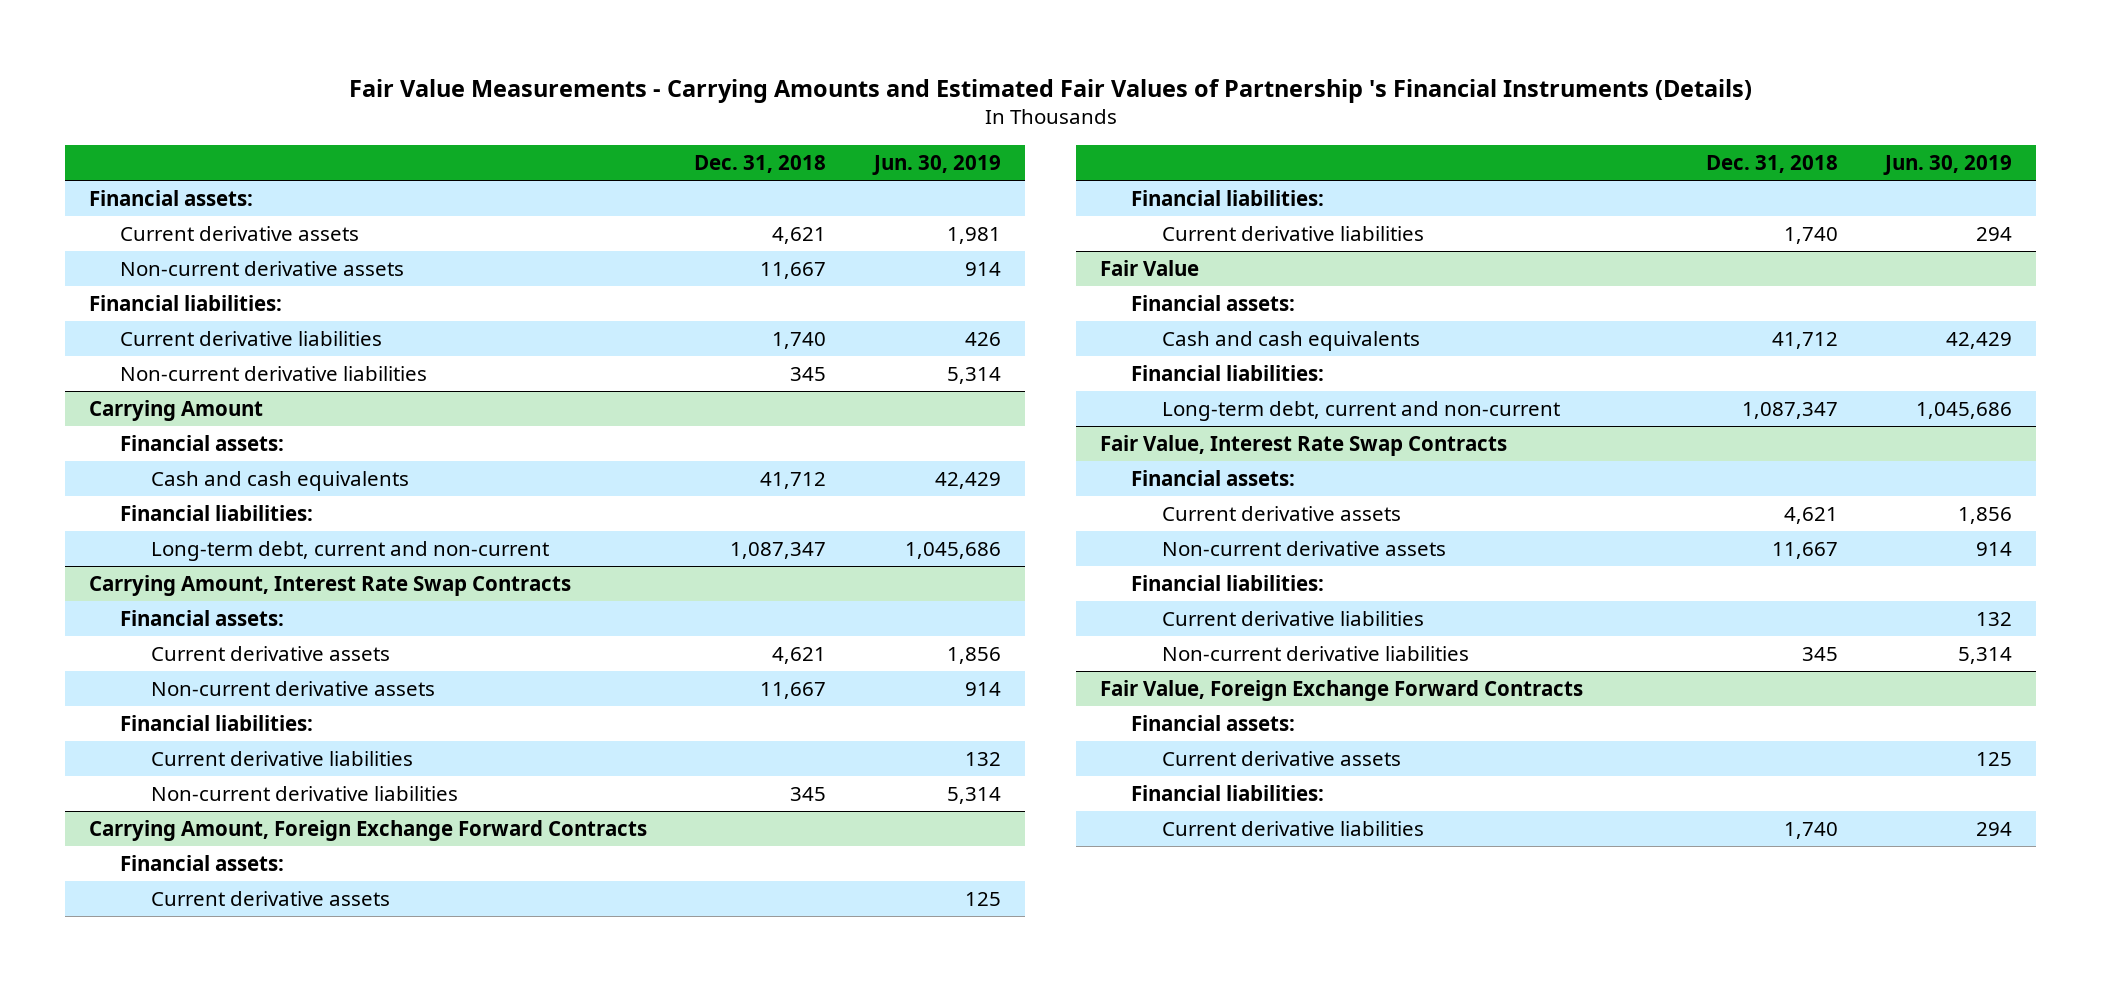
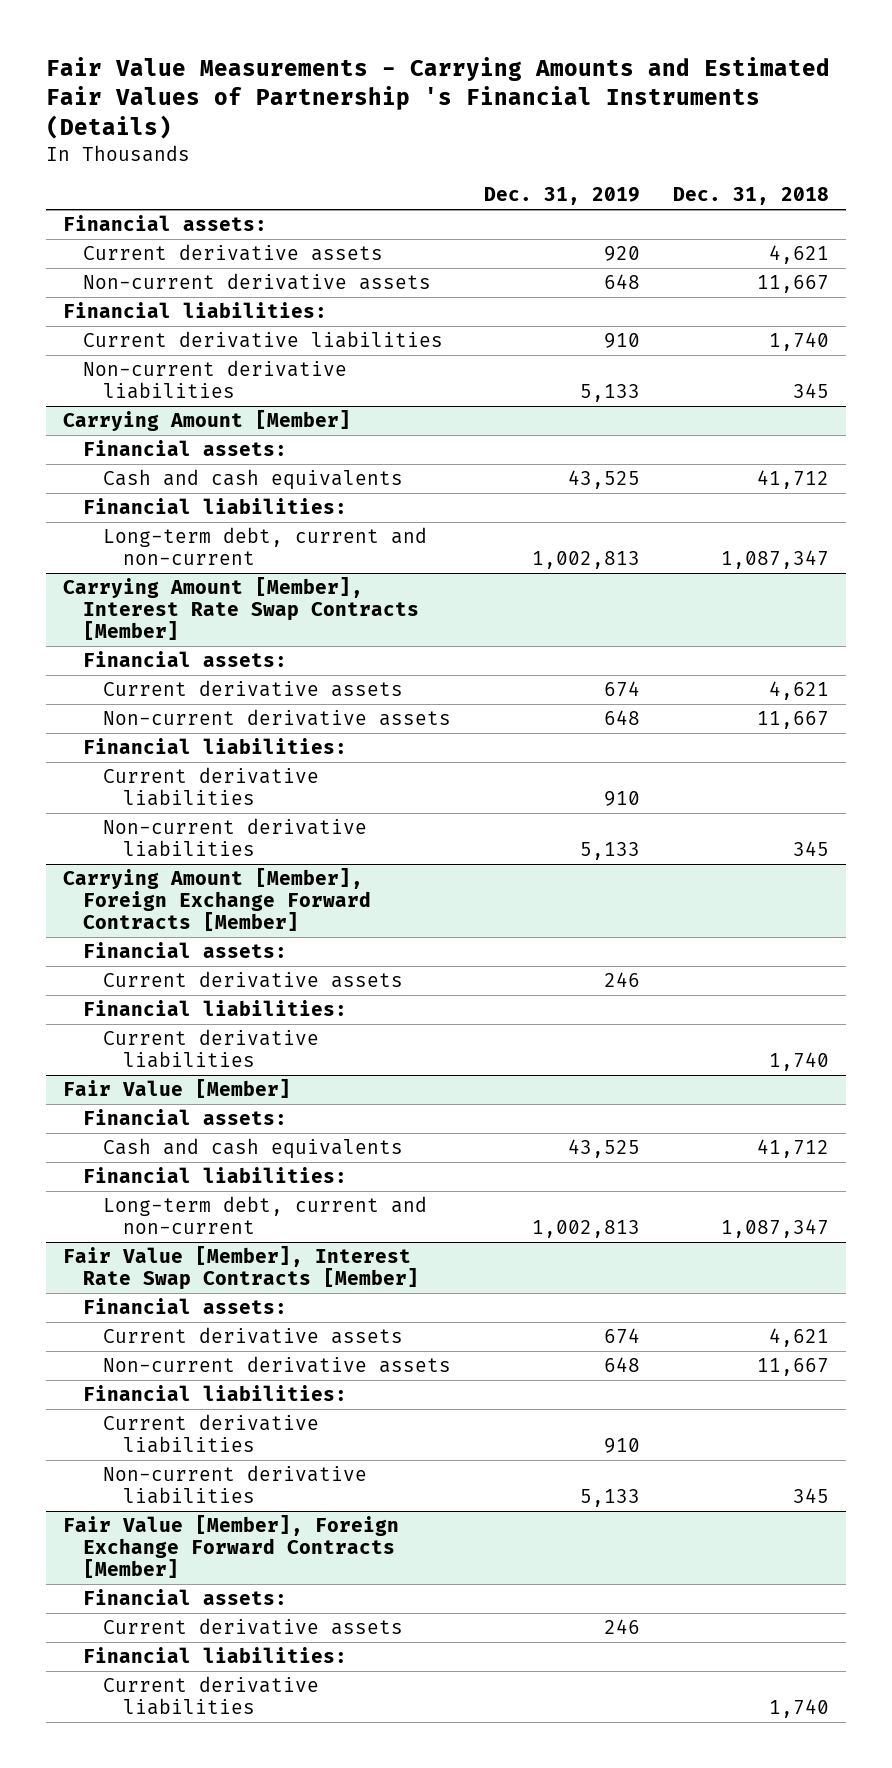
[872,154,1002,175] Jun. 30, 2019 -> none
none -> [484,187,641,206] Dec. 31, 2019
[88,400,263,422] Carrying Amount -> [62,410,351,432] Carrying Amount [Member]
[88,575,571,597] Carrying Amount, Interest Rate Swap Contracts -> [62,577,419,641] Carrying Amount [Member], Interest Rate Swap Contracts [Member]
[88,820,647,842] Carrying Amount, Foreign Exchange Forward Contracts -> [62,868,371,932] Carrying Amount [Member], Foreign Exchange Forward Contracts [Member]
[1100,260,1200,277] Fair Value -> [62,1079,291,1099] Fair Value [Member]
[1100,435,1508,457] Fair Value, Interest Rate Swap Contracts -> [62,1246,419,1291] Fair Value [Member], Interest Rate Swap Contracts [Member]
[1100,680,1584,702] Fair Value, Foreign Exchange Forward Contracts -> [62,1515,399,1579] Fair Value [Member], Foreign Exchange Forward Contracts [Member]

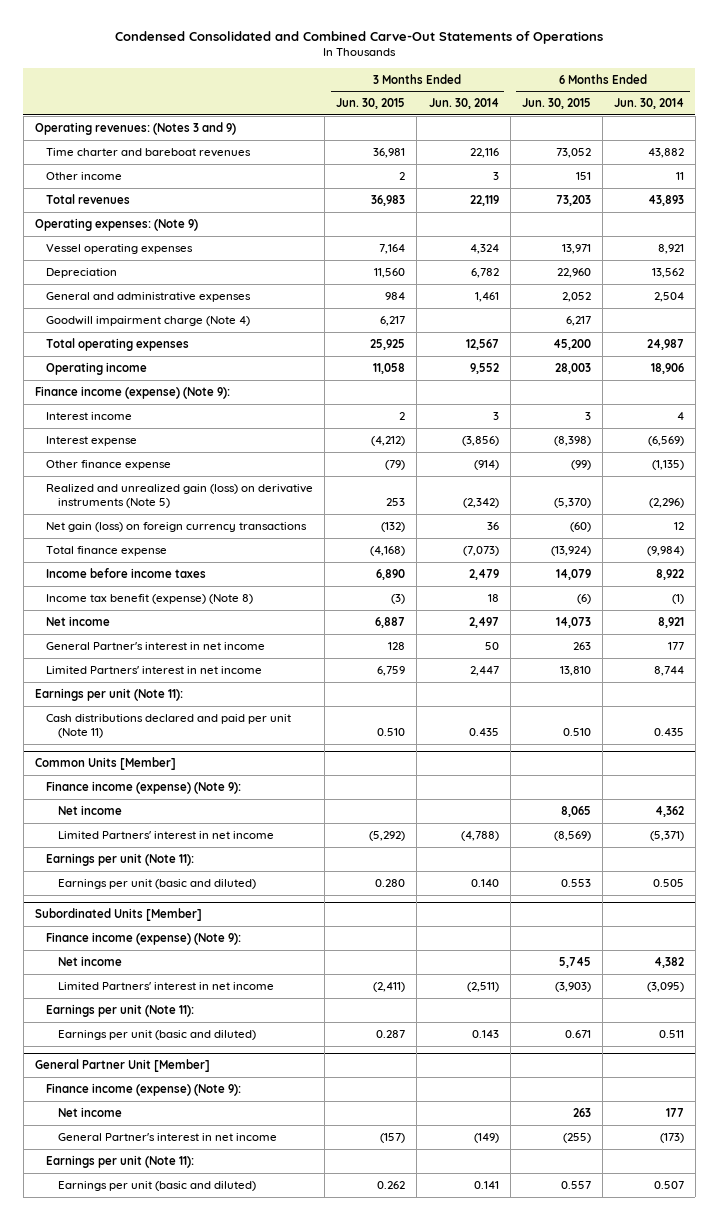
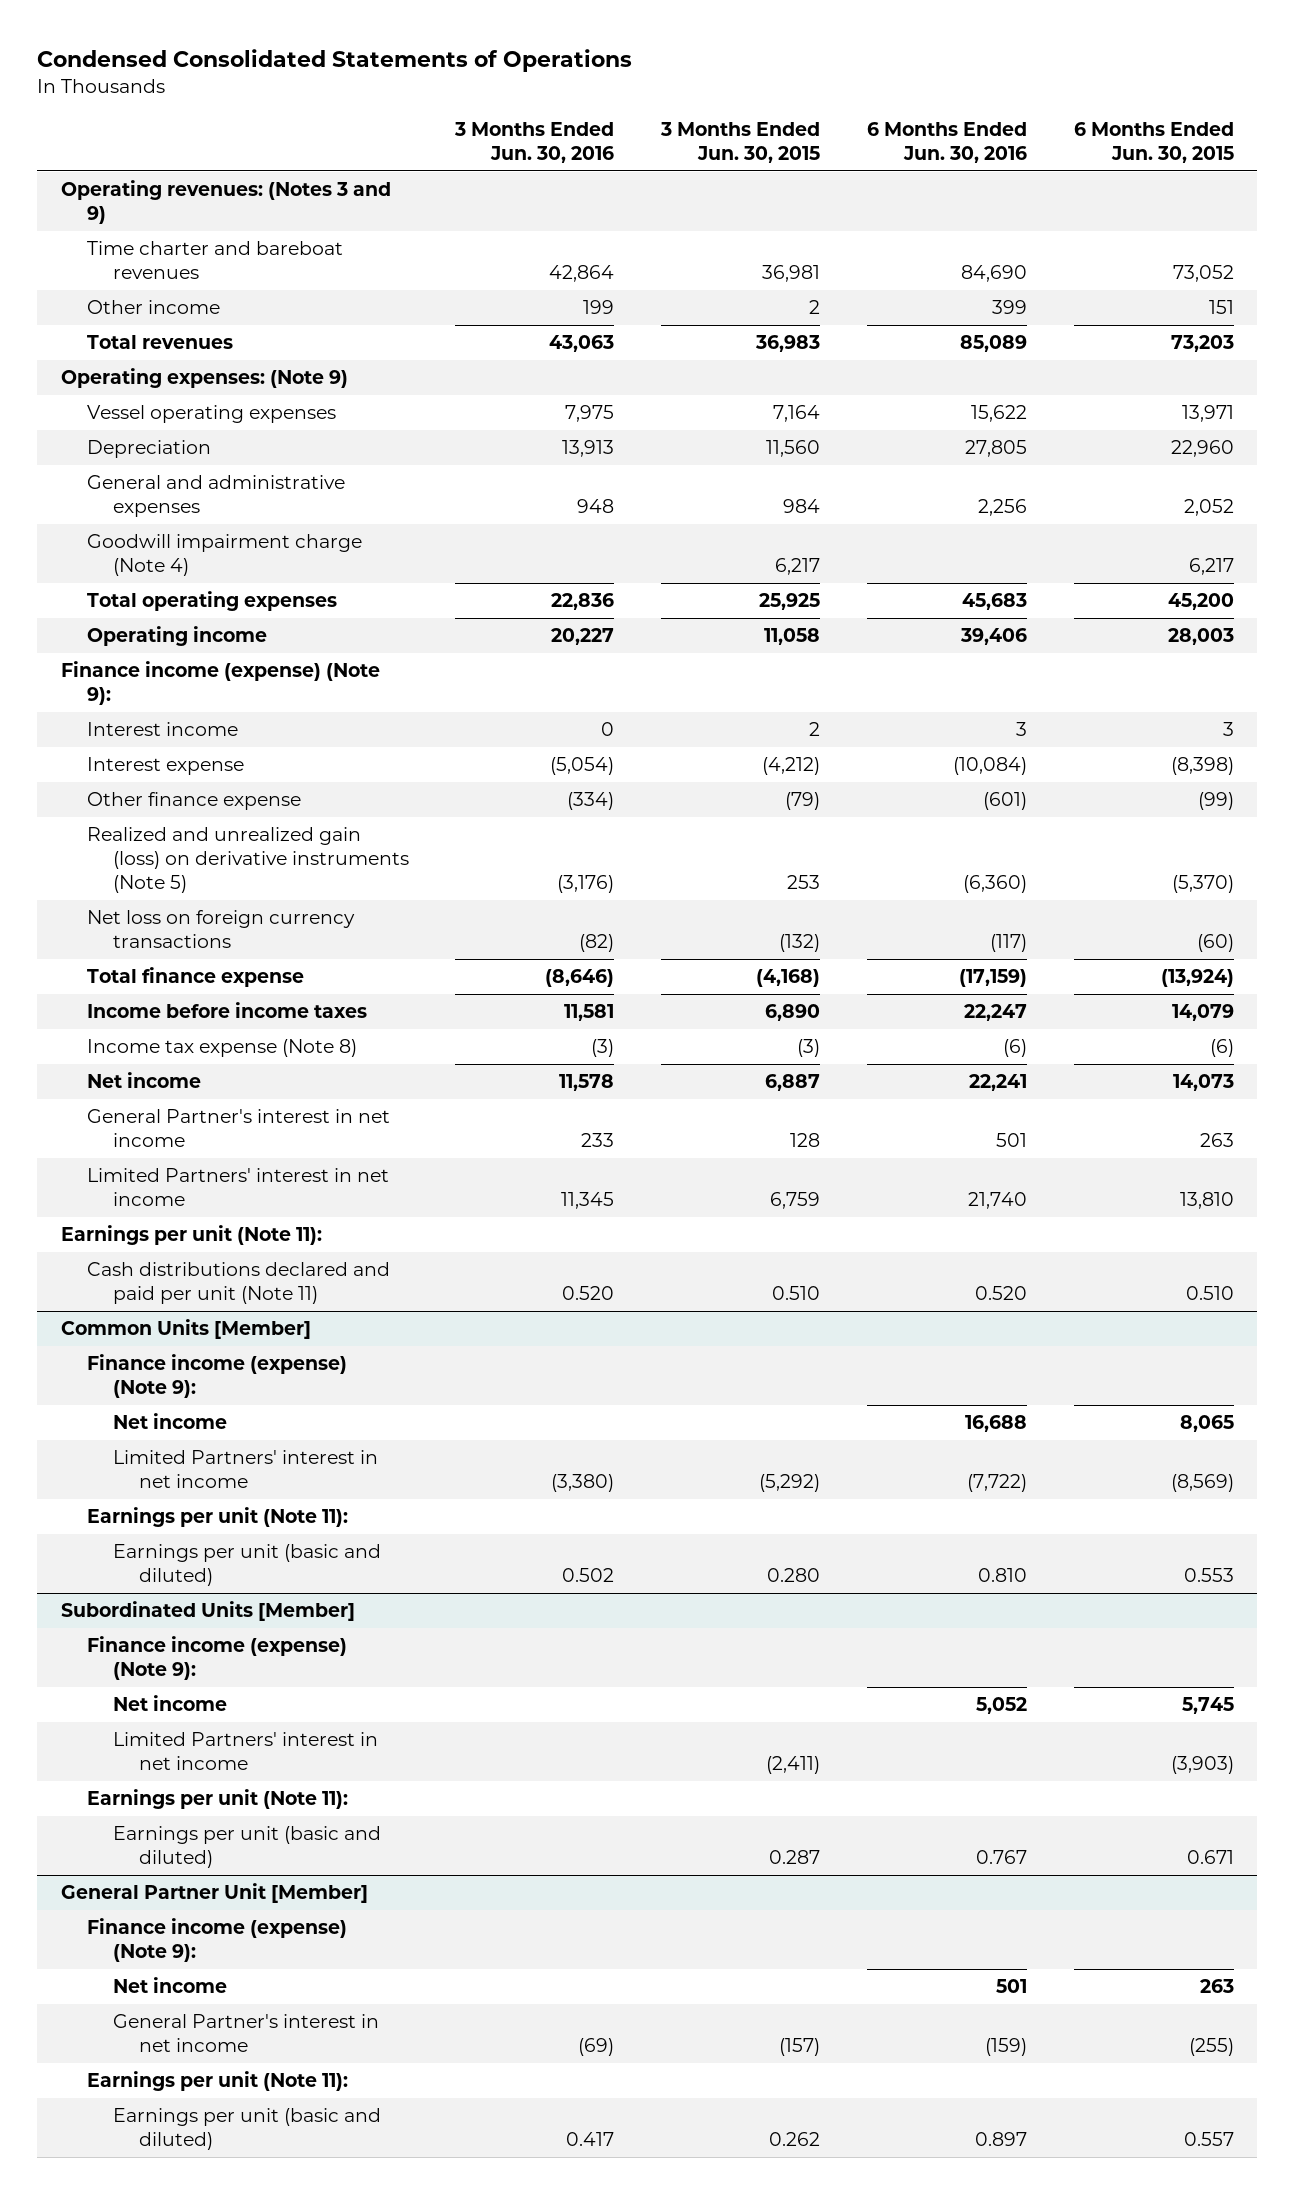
[115,30,604,44] Condensed Consolidated and Combined Carve-Out Statements of Operations -> [37,49,633,73] Condensed Consolidated Statements of Operations
[428,98,499,110] Jun. 30, 2014 -> none
[613,98,684,110] Jun. 30, 2014 -> none
none -> [454,122,615,164] 3 Months Ended Jun. 30, 2016
none -> [866,122,1027,164] 6 Months Ended Jun. 30, 2016
[46,521,308,532] Net gain (loss) on foreign currency transactions -> [86,909,355,949] Net loss on foreign currency transactions
[46,593,254,604] Income tax benefit (expense) (Note 8) -> [86,1038,357,1057] Income tax expense (Note 8)

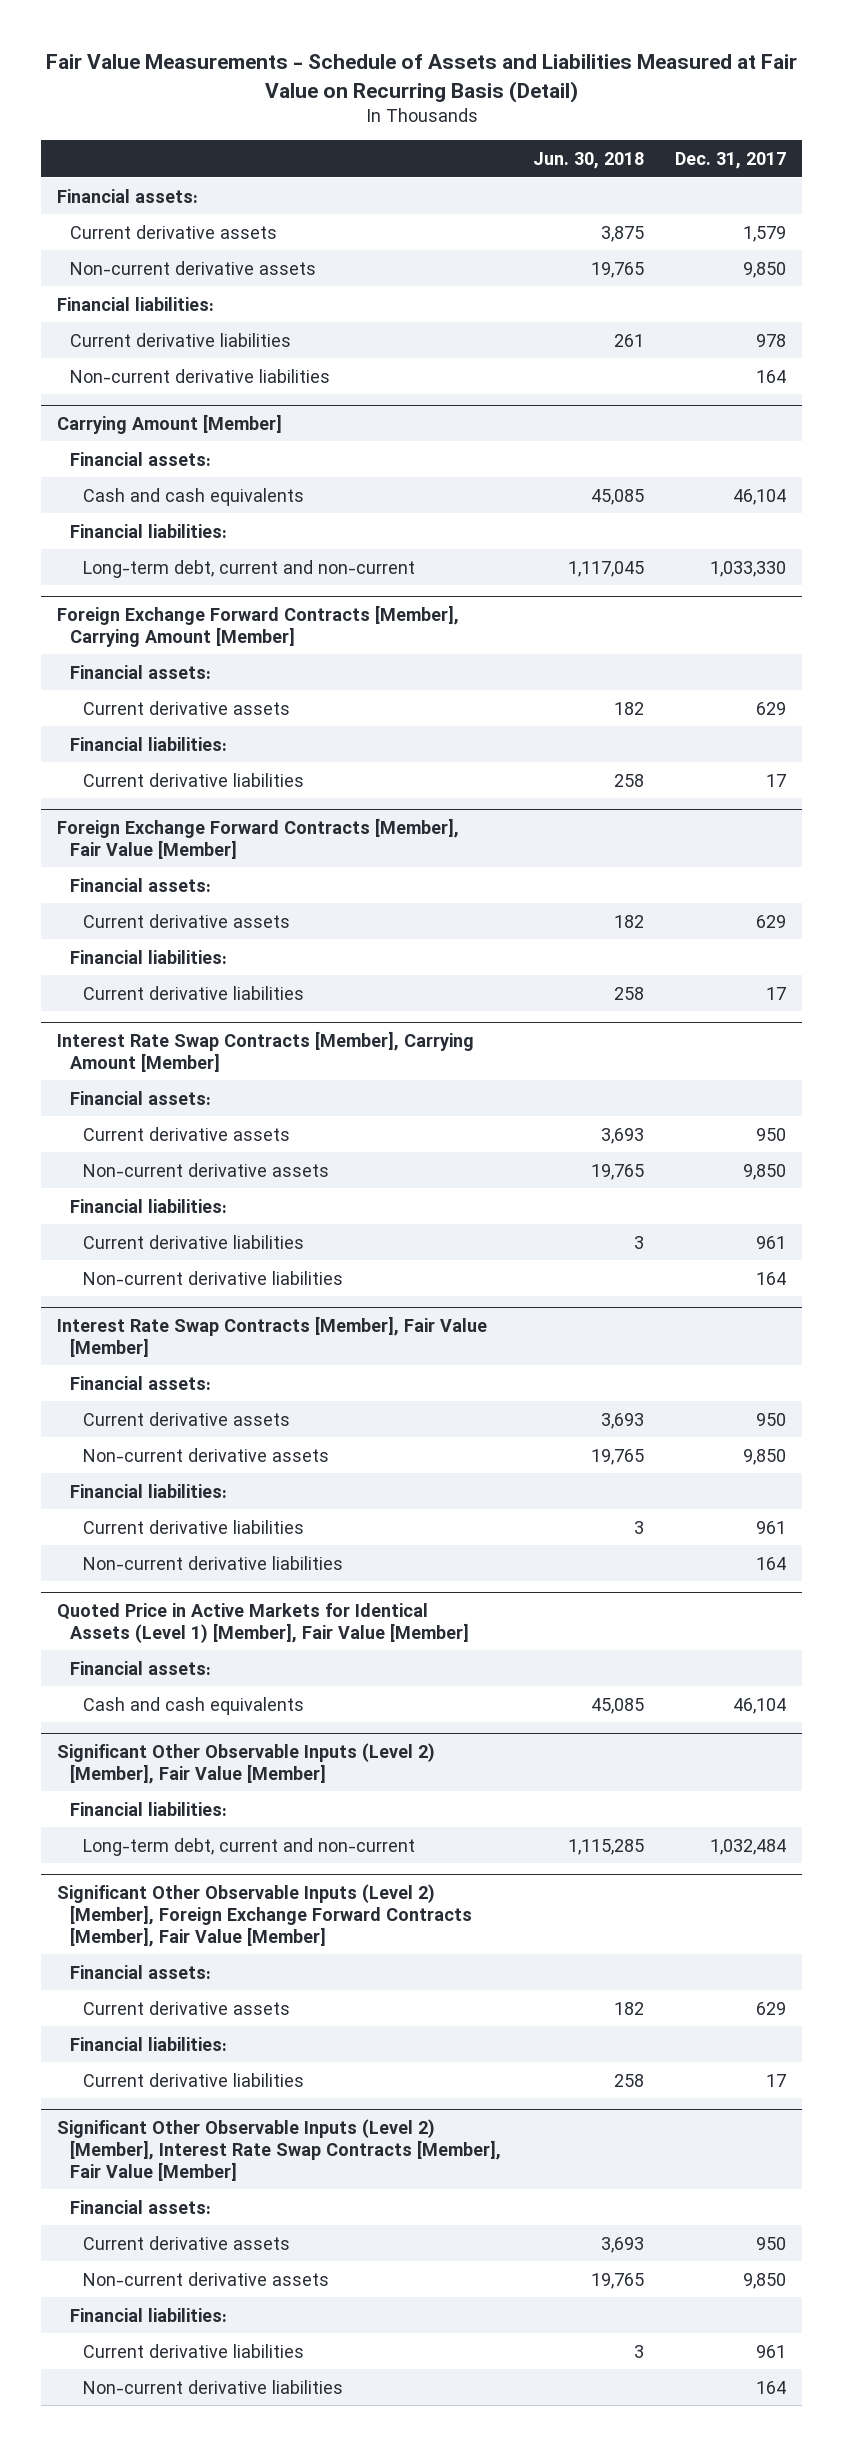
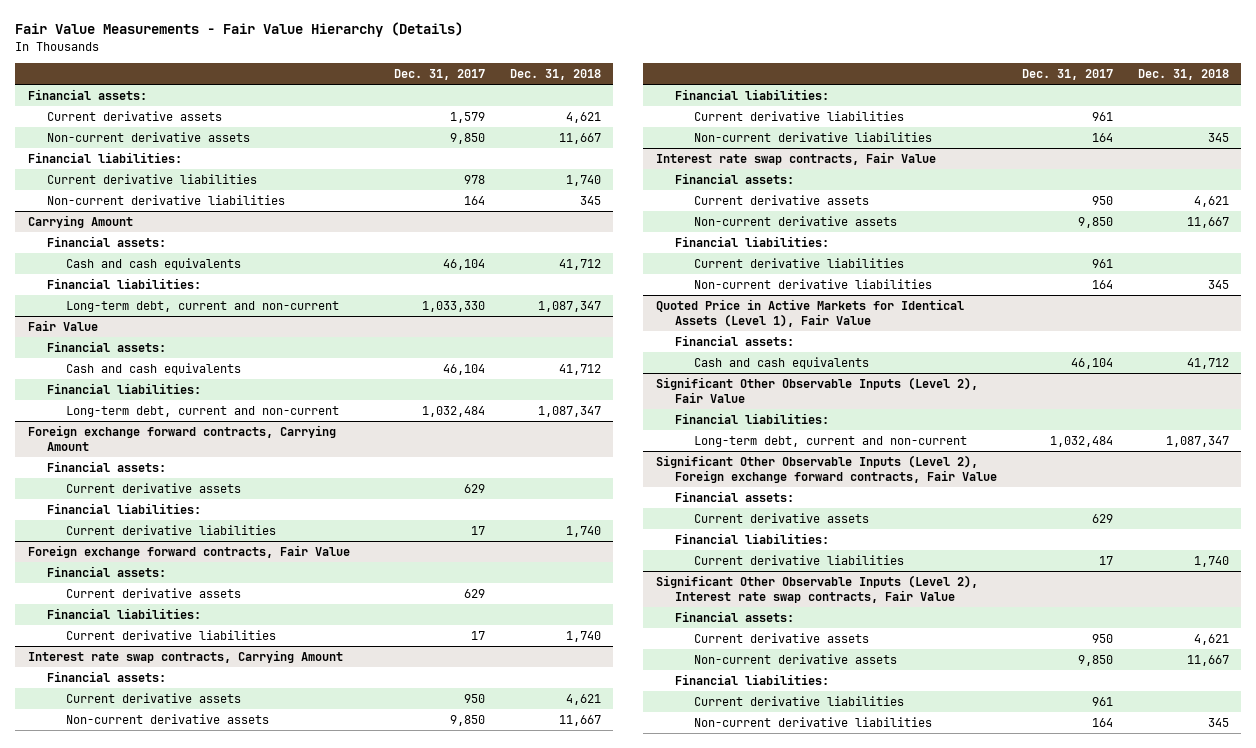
[45,54,797,103] Fair Value Measurements - Schedule of Assets and Liabilities Measured at Fair Value on Recurring Basis (Detail) -> [15,22,464,38] Fair Value Measurements - Fair Value Hierarchy (Details)
[532,151,644,169] Jun. 30, 2018 -> none
none -> [509,68,601,80] Dec. 31, 2018
[57,413,283,434] Carrying Amount [Member] -> [27,215,133,229] Carrying Amount
[57,604,460,647] Foreign Exchange Forward Contracts [Member], Carrying Amount [Member] -> none
none -> [27,320,98,332] Fair Value
none -> [66,363,242,376] Cash and cash equivalents
none -> [46,383,201,395] Financial liabilities:
none -> [66,406,340,418] Long-term debt, current and non-current
none -> [27,425,336,451] Foreign exchange forward contracts, Carrying Amount
none -> [46,461,166,473] Financial assets:
[57,817,460,859] Foreign Exchange Forward Contracts [Member], Fair Value [Member] -> [27,545,350,559] Foreign exchange forward contracts, Fair Value
[57,1030,475,1072] Interest Rate Swap Contracts [Member], Carrying Amount [Member] -> [27,650,343,664] Interest rate swap contracts, Carrying Amount
[57,1315,488,1357] Interest Rate Swap Contracts [Member], Fair Value [Member] -> [655,152,936,166] Interest rate swap contracts, Fair Value
[57,1602,470,1643] Quoted Price in Active Markets for Identical Assets (Level 1) [Member], Fair Value [Member] -> [655,299,964,327] Quoted Price in Active Markets for Identical Assets (Level 1), Fair Value
[57,1742,436,1784] Significant Other Observable Inputs (Level 2) [Member], Fair Value [Member] -> [655,377,978,403] Significant Other Observable Inputs (Level 2), Fair Value
[57,1883,473,1947] Significant Other Observable Inputs (Level 2) [Member], Foreign Exchange Forward Contracts [Member], Fair Value [Member] -> [655,455,997,483] Significant Other Observable Inputs (Level 2), Foreign exchange forward contracts, Fair Value
[57,2118,502,2181] Significant Other Observable Inputs (Level 2) [Member], Interest Rate Swap Contracts [Member], Fair Value [Member] -> [655,575,978,603] Significant Other Observable Inputs (Level 2), Interest rate swap contracts, Fair Value

